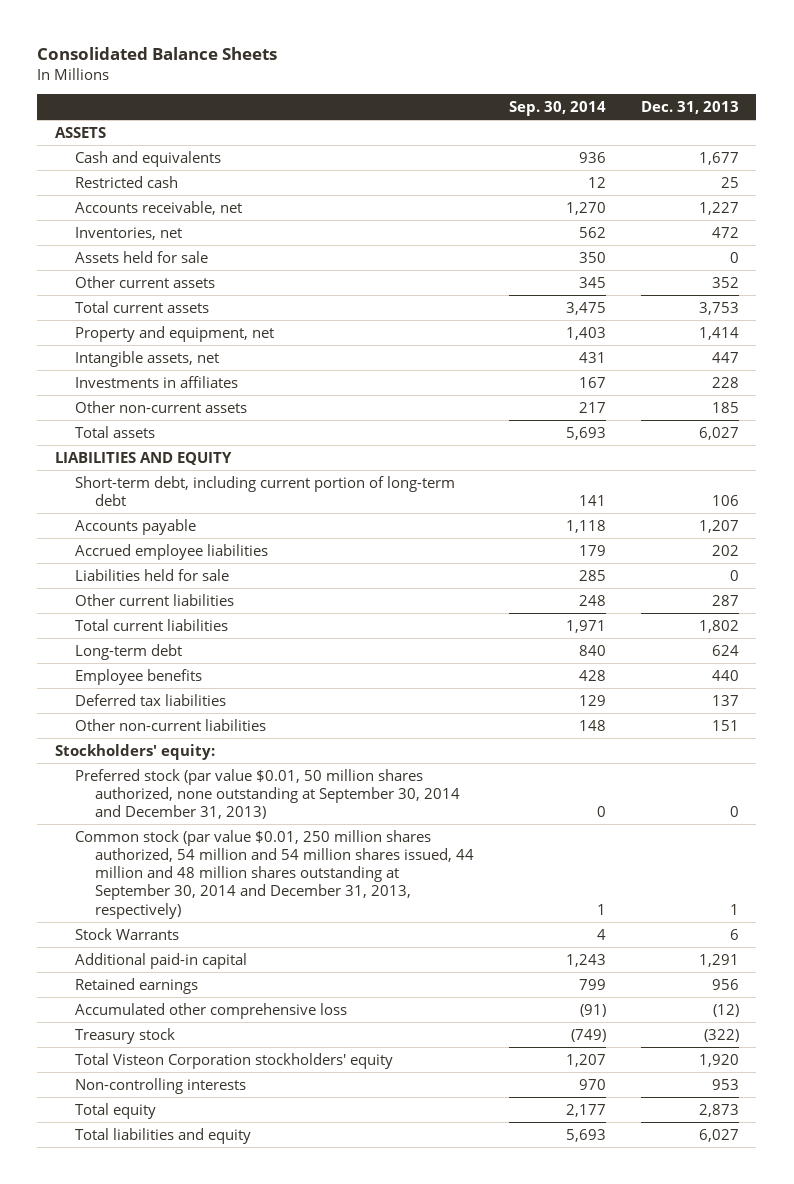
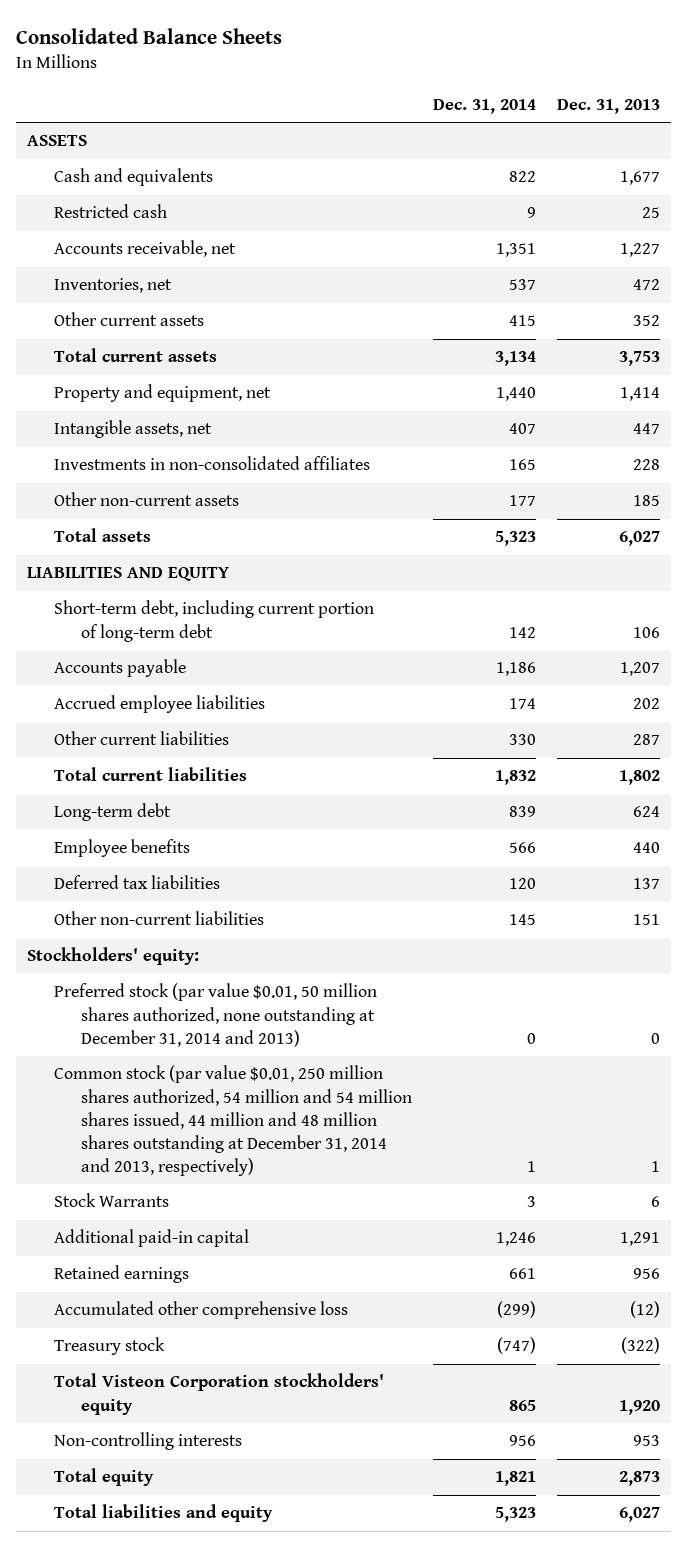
[508,100,606,116] Sep. 30, 2014 -> none
none -> [432,98,536,114] Dec. 31, 2014
[74,250,208,263] Assets held for sale -> none
[74,375,238,388] Investments in affiliates -> [53,456,370,471] Investments in non-consolidated affiliates
[74,568,229,581] Liabilities held for sale -> none
[74,768,460,820] Preferred stock (par value $0.01, 50 million shares authorized, none outstanding at September 30, 2014 and December 31, 2013) -> [53,983,377,1047] Preferred stock (par value $0.01, 50 million shares authorized, none outstanding at December 31, 2014 and 2013)
[74,829,474,919] Common stock (par value $0.01, 250 million shares authorized, 54 million and 54 million shares issued, 44 million and 48 million shares outstanding at September 30, 2014 and December 31, 2013, respectively) -> [53,1065,412,1177] Common stock (par value $0.01, 250 million shares authorized, 54 million and 54 million shares issued, 44 million and 48 million shares outstanding at December 31, 2014 and 2013, respectively)

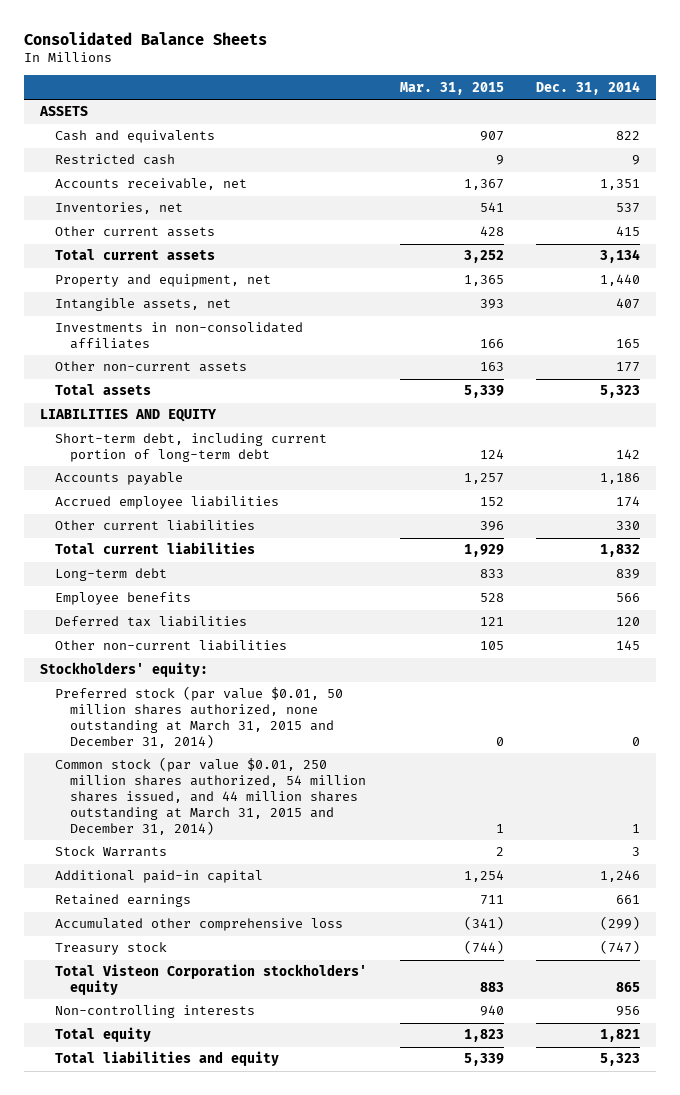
[557,98,661,114] Dec. 31, 2013 -> none
none -> [399,81,504,95] Mar. 31, 2015
[53,983,377,1047] Preferred stock (par value $0.01, 50 million shares authorized, none outstanding at December 31, 2014 and 2013) -> [55,686,344,749] Preferred stock (par value $0.01, 50 million shares authorized, none outstanding at March 31, 2015 and December 31, 2014)
[53,1065,412,1177] Common stock (par value $0.01, 250 million shares authorized, 54 million and 54 million shares issued, 44 million and 48 million shares outstanding at December 31, 2014 and 2013, respectively) -> [55,757,367,835] Common stock (par value $0.01, 250 million shares authorized, 54 million shares issued, and 44 million shares outstanding at March 31, 2015 and December 31, 2014)

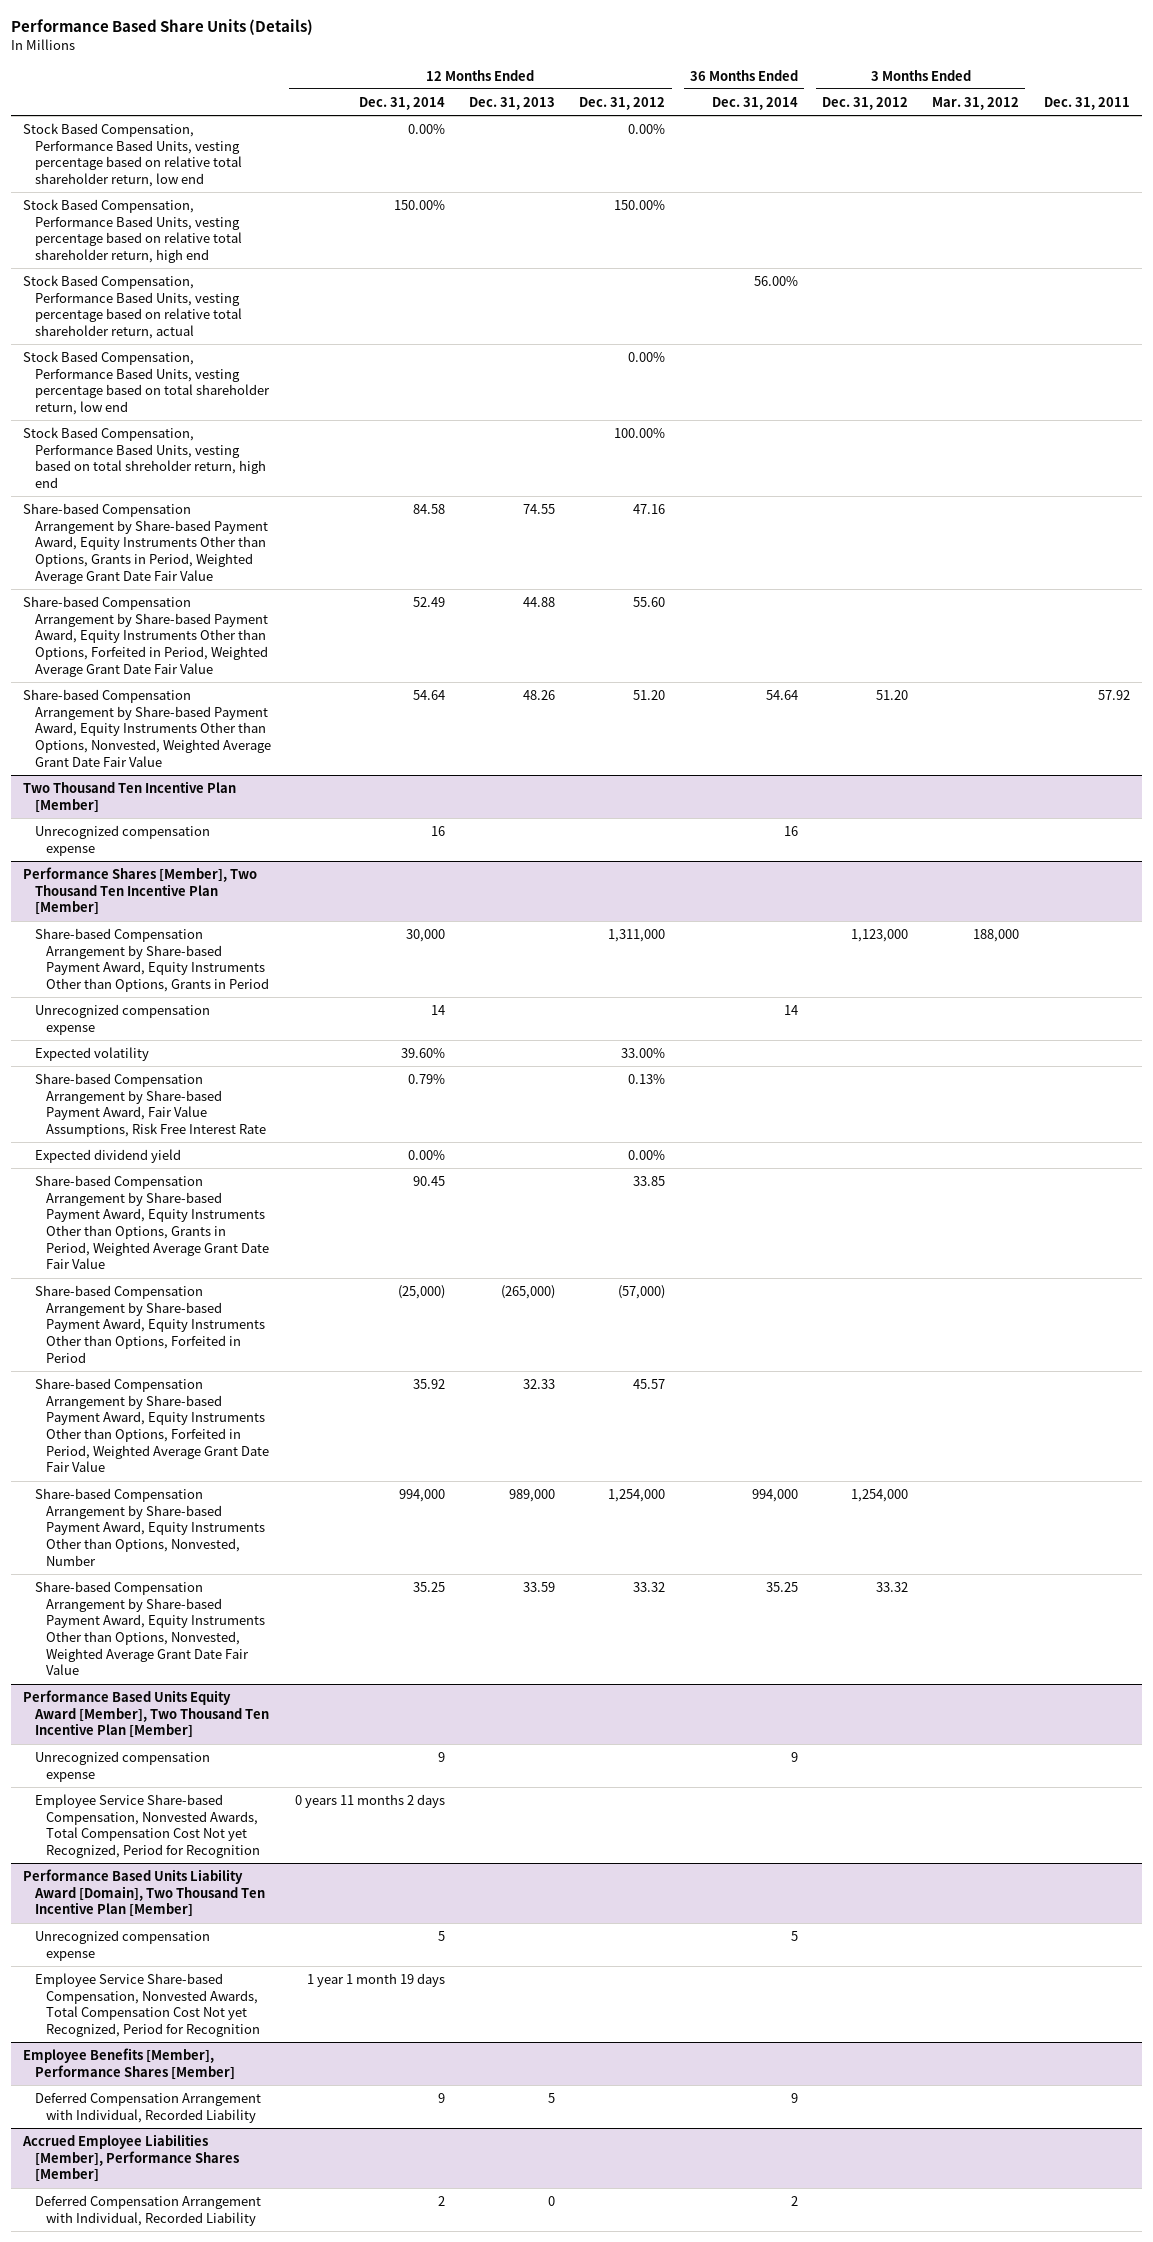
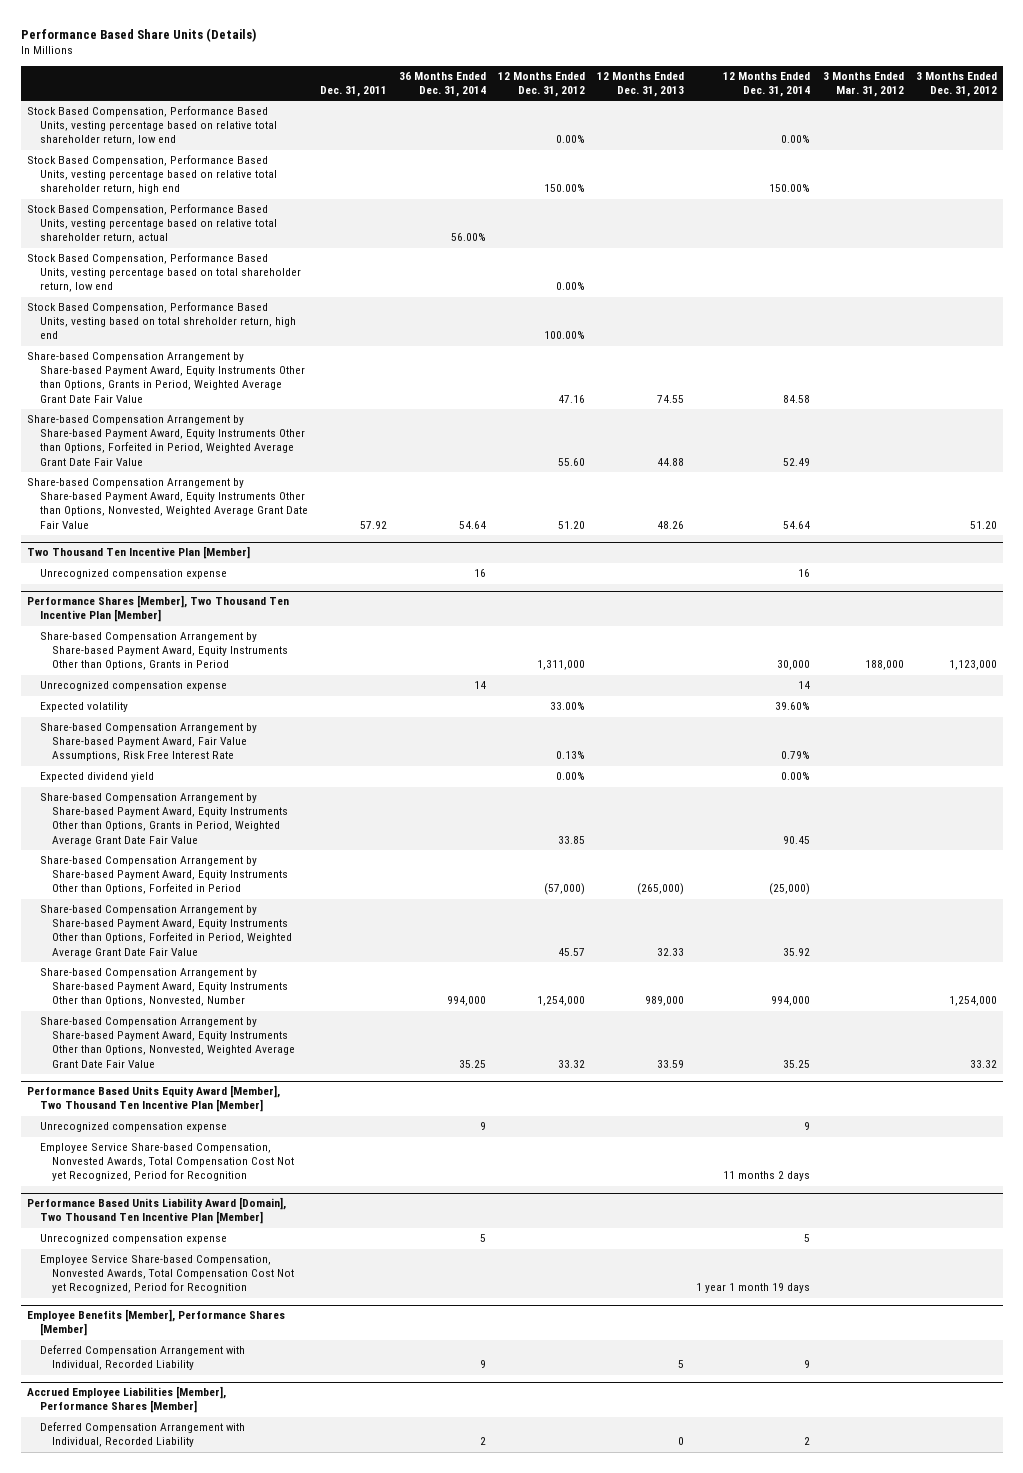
[294,1793,445,1808] 0 years 11 months 2 days -> [723,1171,811,1182] 11 months 2 days

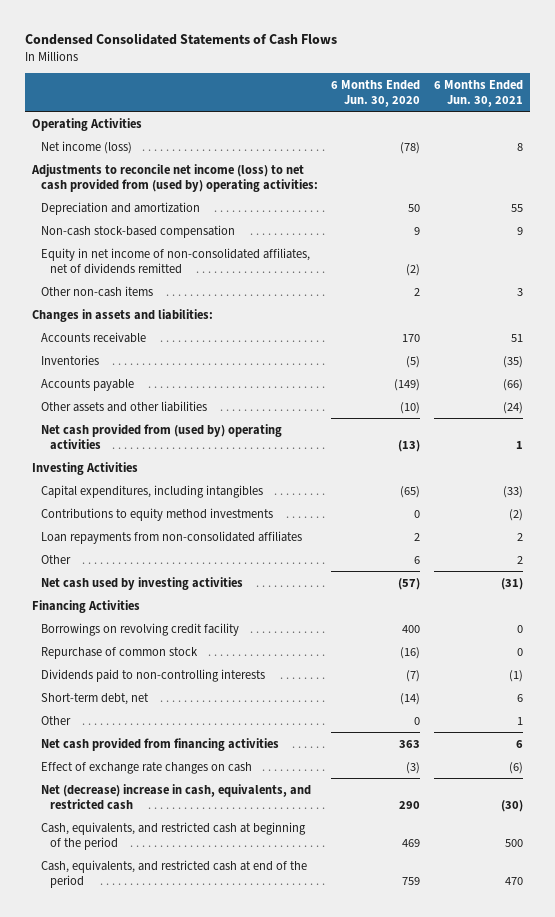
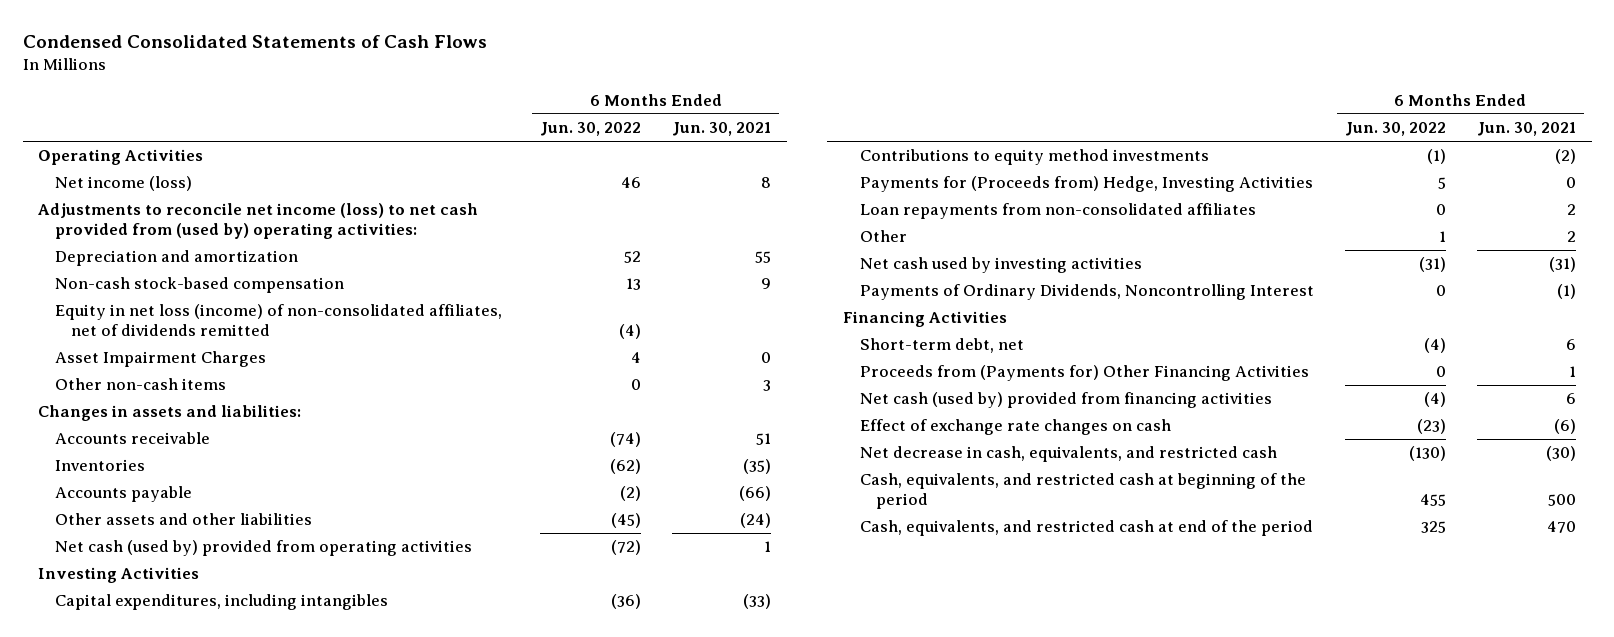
[331,79,421,107] 6 Months Ended Jun. 30, 2020 -> none
none -> [539,122,641,137] Jun. 30, 2022
[40,247,310,274] Equity in net income of non-consolidated affiliates, net of dividends remitted -> [54,304,502,337] Equity in net loss (income) of non-consolidated affiliates, net of dividends remitted
none -> [54,351,266,368] Asset Impairment Charges
[40,423,282,450] Net cash provided from (used by) operating activities -> [54,540,472,557] Net cash (used by) provided from operating activities
none -> [859,176,1313,193] Payments for (Proceeds from) Hedge, Investing Activities
none -> [859,284,1314,301] Payments of Ordinary Dividends, Noncontrolling Interest
[40,622,239,636] Borrowings on revolving credit facility -> none
[40,646,198,659] Repurchase of common stock -> none
[40,668,265,682] Dividends paid to non-controlling interests -> none
[40,715,71,725] Other -> [859,365,1309,382] Proceeds from (Payments for) Other Financing Activities
[40,737,279,751] Net cash provided from financing activities -> [859,392,1272,409] Net cash (used by) provided from financing activities
[40,783,311,810] Net (decrease) increase in cash, equivalents, and restricted cash -> [859,446,1277,463] Net decrease in cash, equivalents, and restricted cash

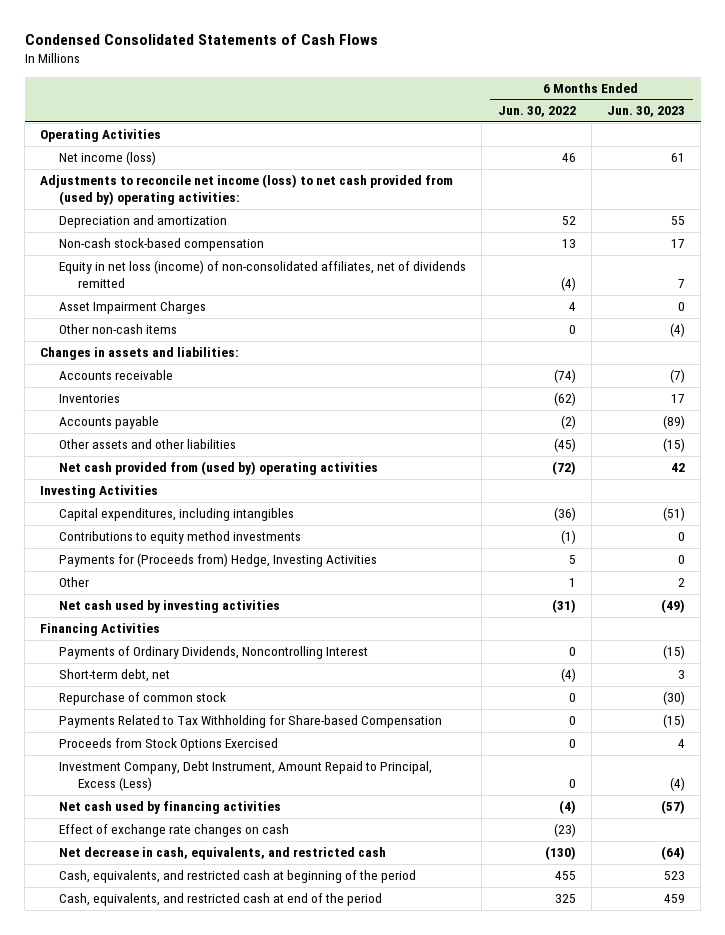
[672,122,772,137] Jun. 30, 2021 -> none
none -> [607,106,686,118] Jun. 30, 2023
[54,540,472,557] Net cash (used by) provided from operating activities -> [59,461,379,476] Net cash provided from (used by) operating activities
[859,203,1256,220] Loan repayments from non-consolidated affiliates -> none
[859,284,1314,301] Payments of Ordinary Dividends, Noncontrolling Interest -> [59,646,369,660] Payments of Ordinary Dividends, Noncontrolling Interest
[859,365,1309,382] Proceeds from (Payments for) Other Financing Activities -> none
none -> [59,692,227,706] Repurchase of common stock
none -> [59,715,443,729] Payments Related to Tax Withholding for Share-based Compensation
none -> [59,738,279,752] Proceeds from Stock Options Exercised
none -> [59,761,433,791] Investment Company, Debt Instrument, Amount Repaid to Principal, Excess (Less)
[859,392,1272,409] Net cash (used by) provided from financing activities -> [59,801,282,815] Net cash used by financing activities

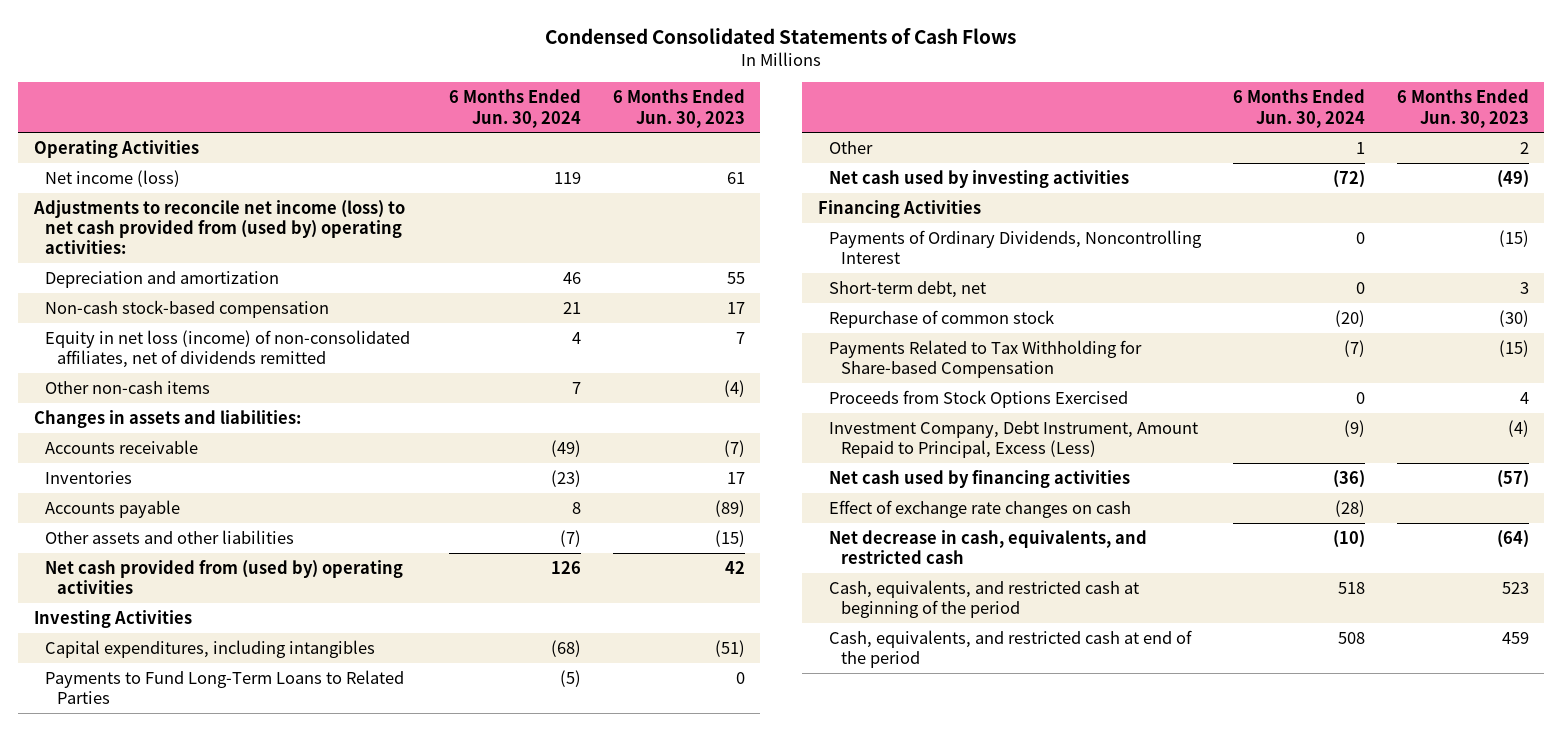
[497,106,576,118] Jun. 30, 2022 -> none
none -> [448,89,581,128] 6 Months Ended Jun. 30, 2024
[59,301,207,315] Asset Impairment Charges -> none
[59,531,302,545] Contributions to equity method investments -> none
[59,553,378,568] Payments for (Proceeds from) Hedge, Investing Activities -> none
none -> [45,669,405,705] Payments to Fund Long-Term Loans to Related Parties

